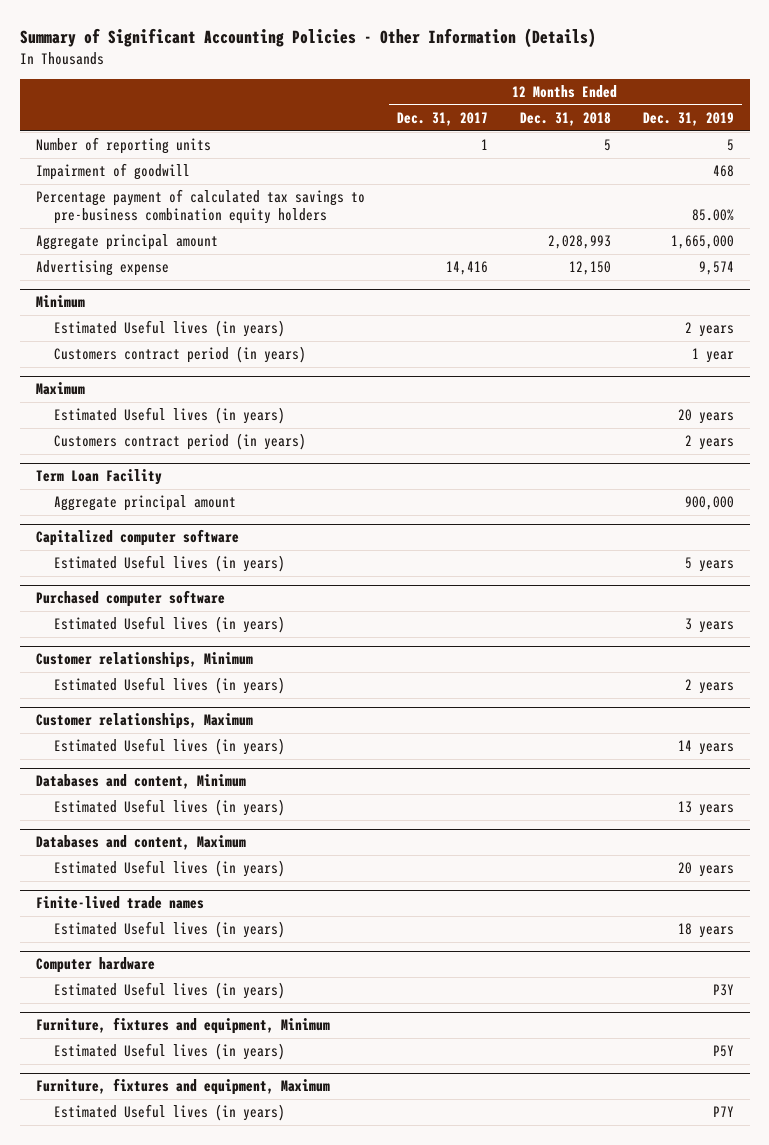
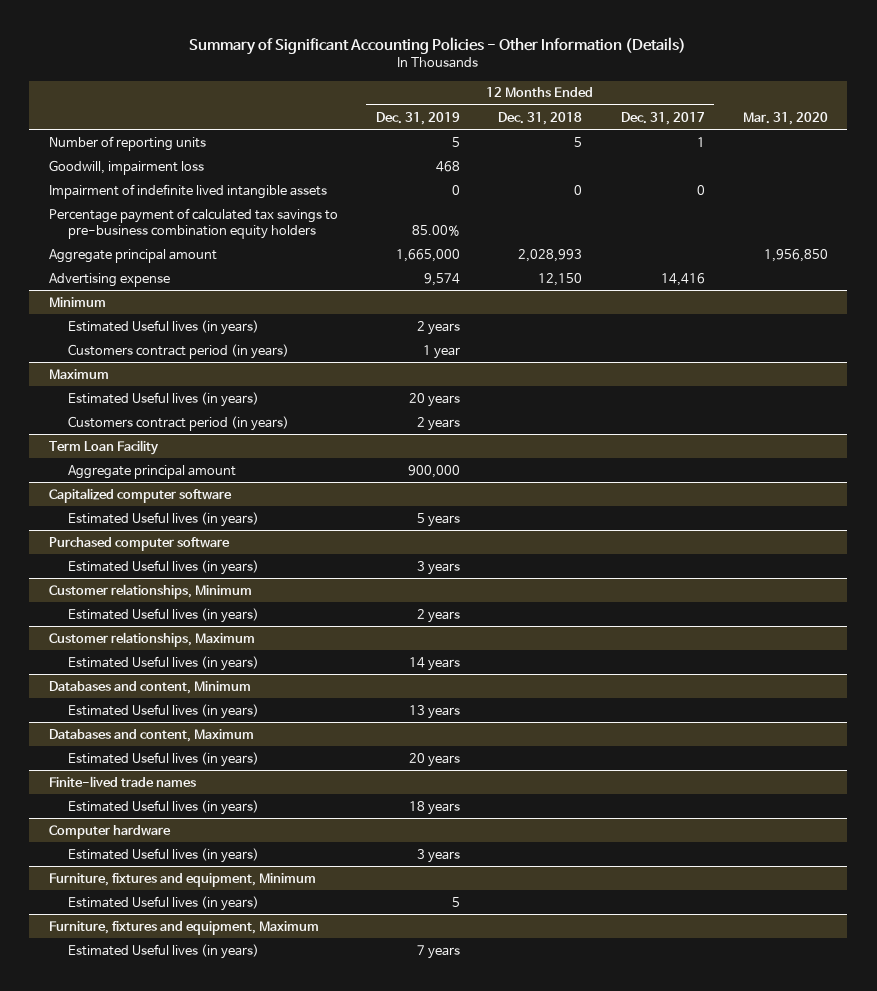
none -> [743,111,829,125] Mar. 31, 2020
[35,163,190,181] Impairment of goodwill -> [48,159,204,175] Goodwill, impairment loss
none -> [48,183,327,199] Impairment of indefinite lived intangible assets
[712,984,734,997] P3Y -> [417,848,461,863] 3 years
[712,1045,734,1058] P5Y -> [452,896,461,907] 5
[712,1106,734,1118] P7Y -> [417,944,461,959] 7 years

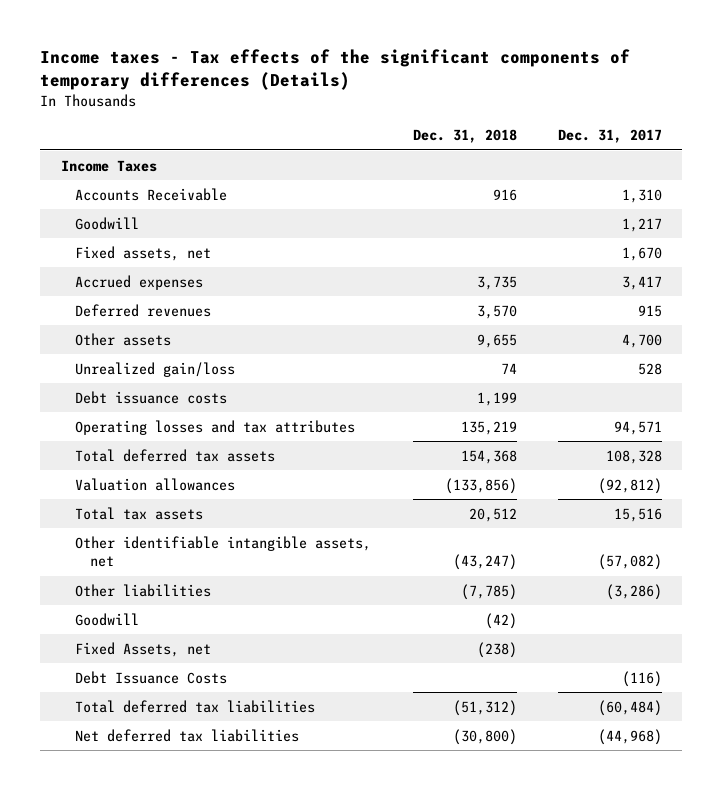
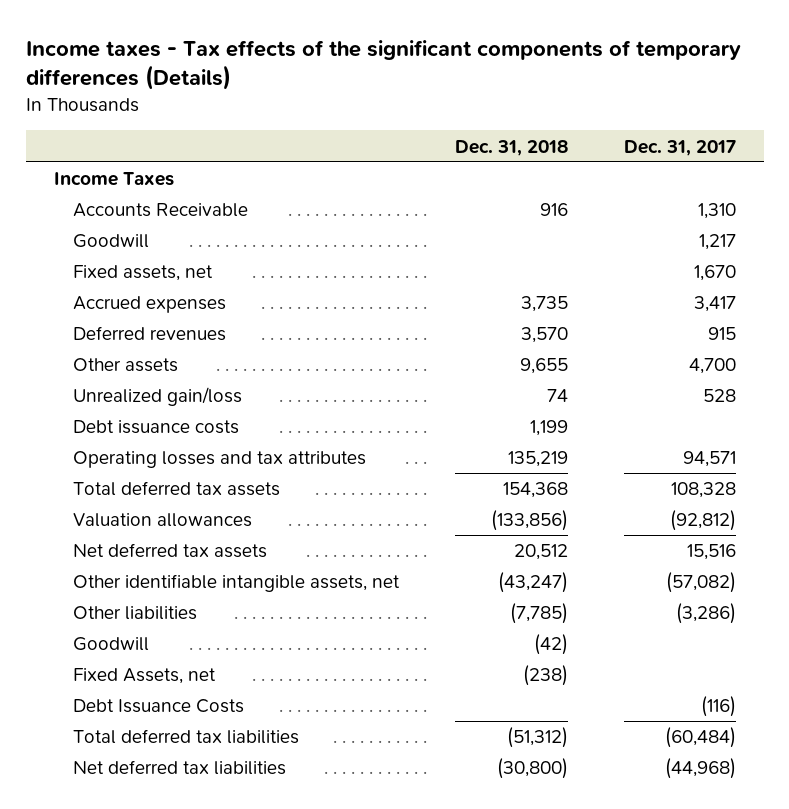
[75,506,204,520] Total tax assets -> [72,543,267,559] Net deferred tax assets

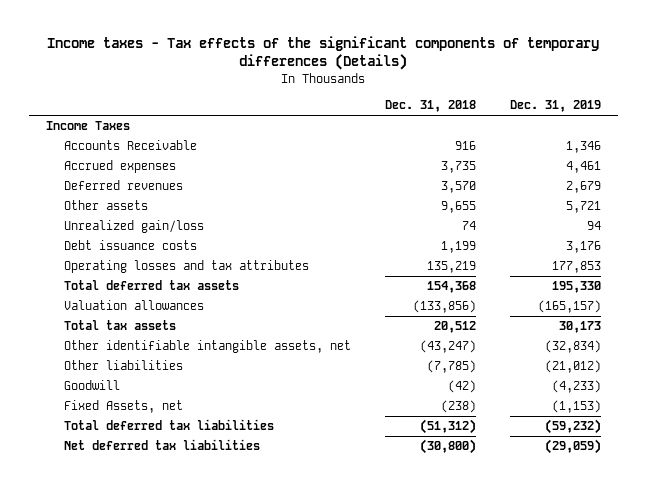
[623,139,736,156] Dec. 31, 2017 -> none
none -> [510,100,602,113] Dec. 31, 2019
[72,234,149,249] Goodwill -> none
[72,265,213,282] Fixed assets, net -> none
[72,543,267,559] Net deferred tax assets -> [64,320,177,331] Total tax assets
[72,699,244,714] Debt Issuance Costs -> none

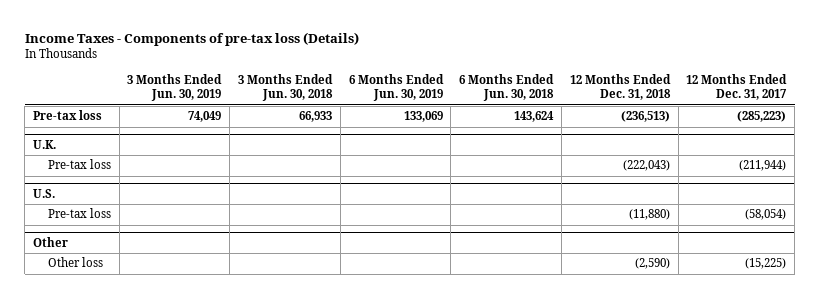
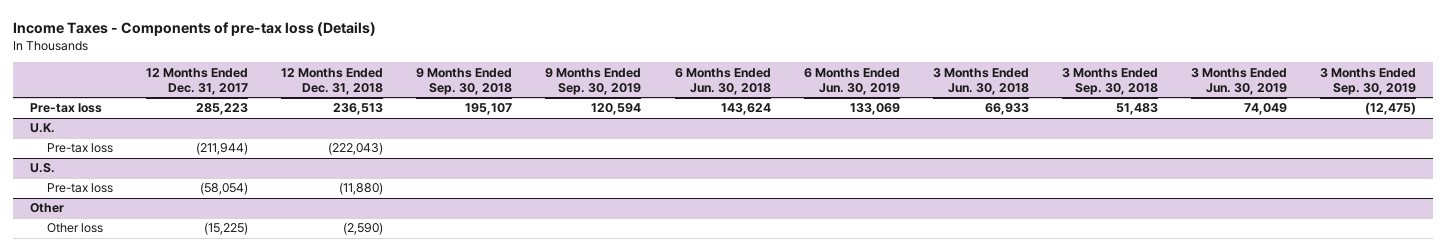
none -> [416,67,513,95] 9 Months Ended Sep. 30, 2018
none -> [545,67,642,95] 9 Months Ended Sep. 30, 2019
none -> [1061,67,1158,95] 3 Months Ended Sep. 30, 2018
none -> [1320,67,1417,95] 3 Months Ended Sep. 30, 2019
[620,111,670,123] (236,513) -> [333,103,384,116] 236,513
[737,111,787,123] (285,223) -> [196,103,249,116] 285,223

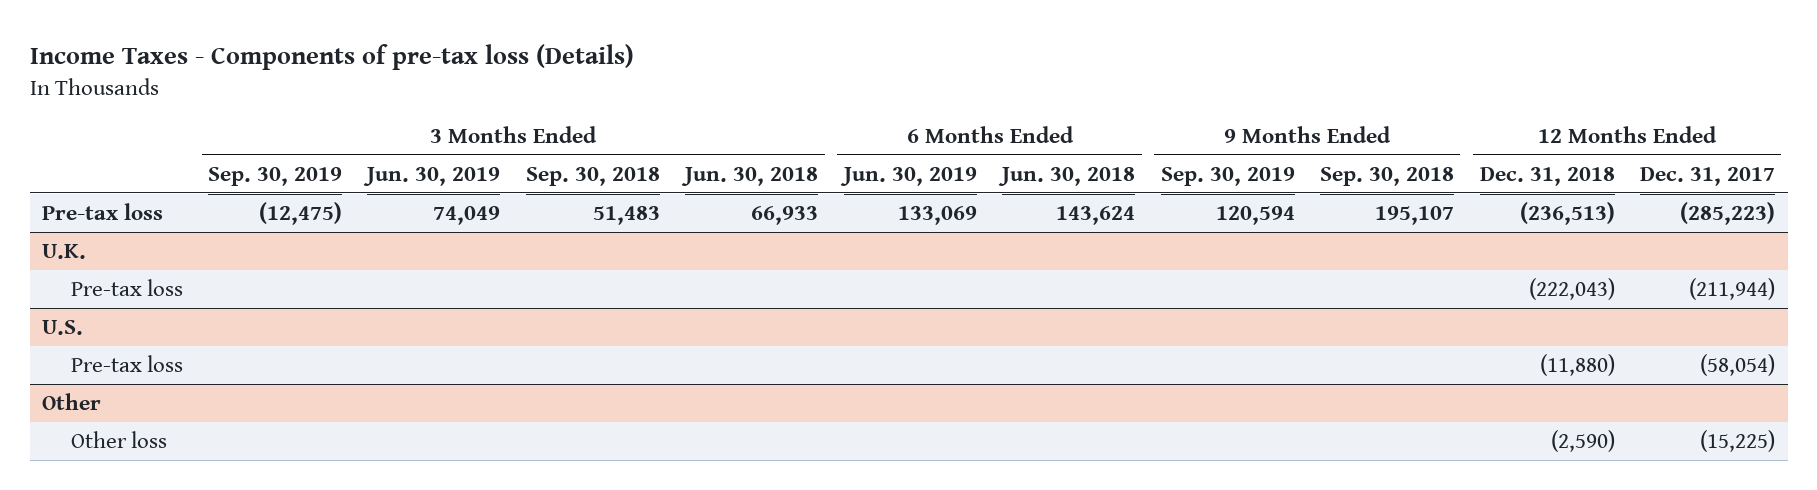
[196,103,249,116] 285,223 -> [1679,201,1775,225] (285,223)
[333,103,384,116] 236,513 -> [1519,201,1615,225] (236,513)

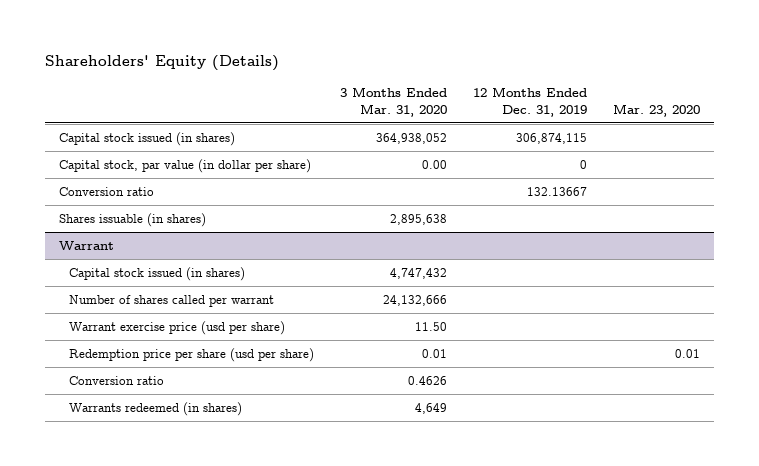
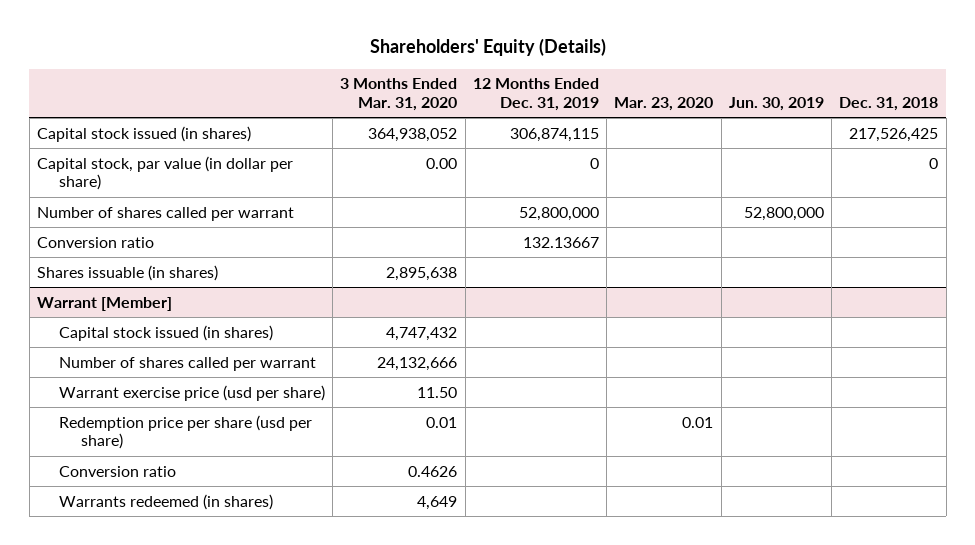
none -> [728,96,824,111] Jun. 30, 2019
none -> [839,96,939,111] Dec. 31, 2018
none -> [36,206,294,221] Number of shares called per warrant
[58,240,114,250] Warrant -> [36,296,172,311] Warrant [Member]

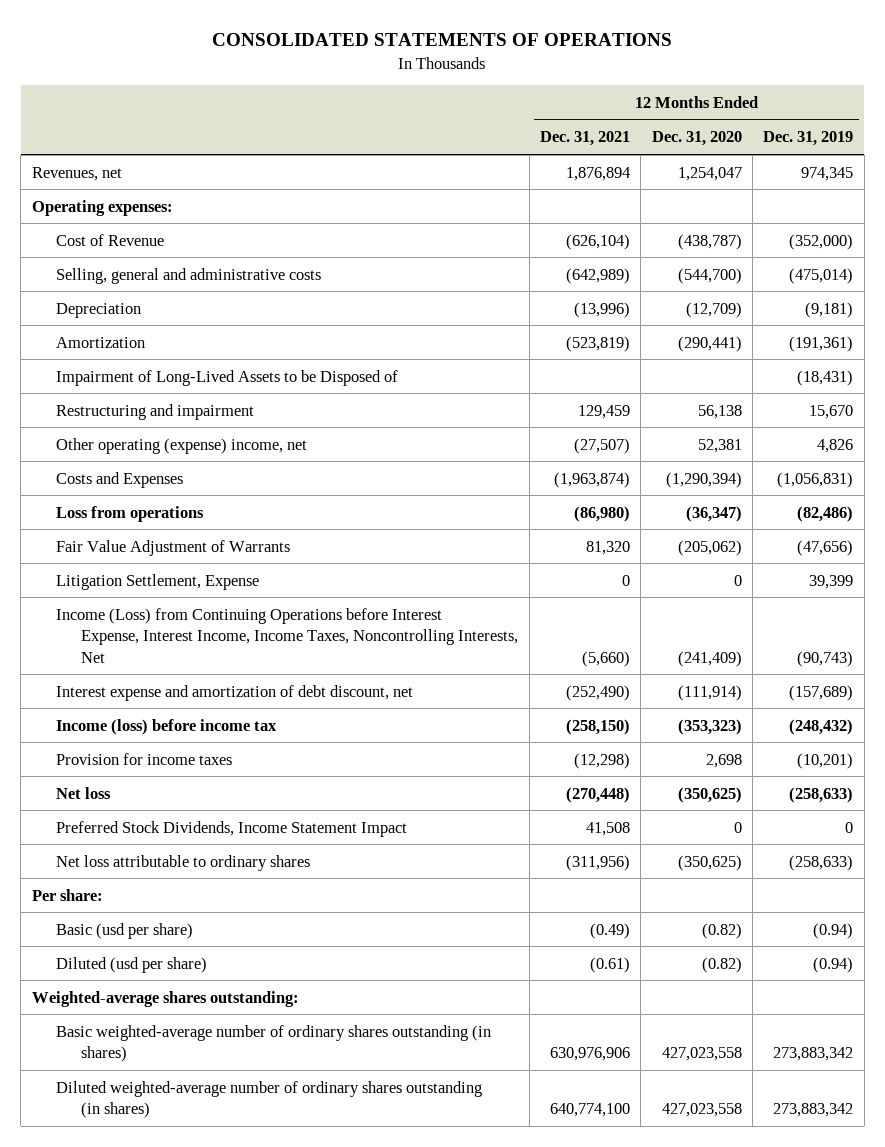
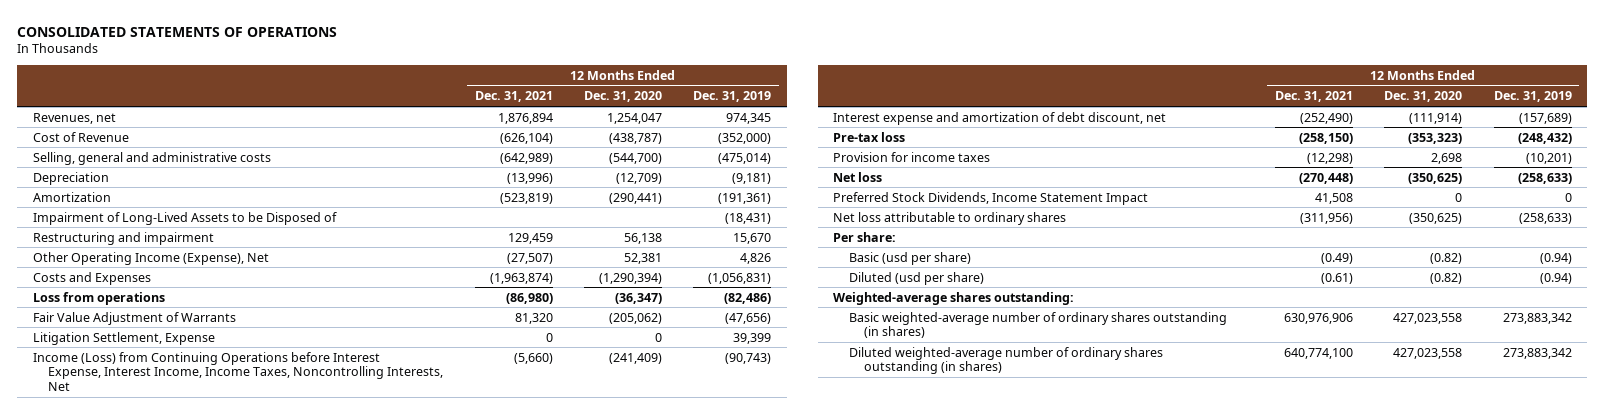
[31,199,173,216] Operating expenses: -> none
[56,437,308,454] Other operating (expense) income, net -> [33,251,270,265] Other Operating Income (Expense), Net
[56,718,278,735] Income (loss) before income tax -> [833,131,906,142] Pre-tax loss

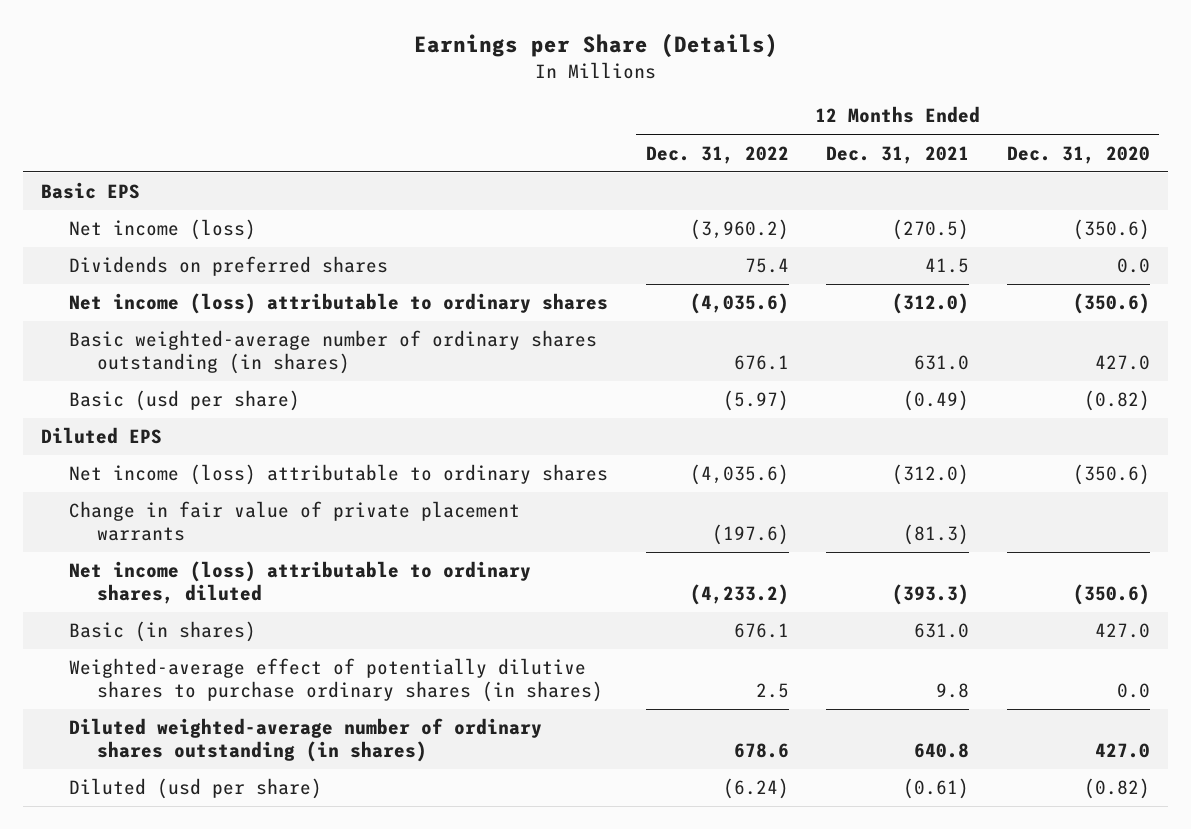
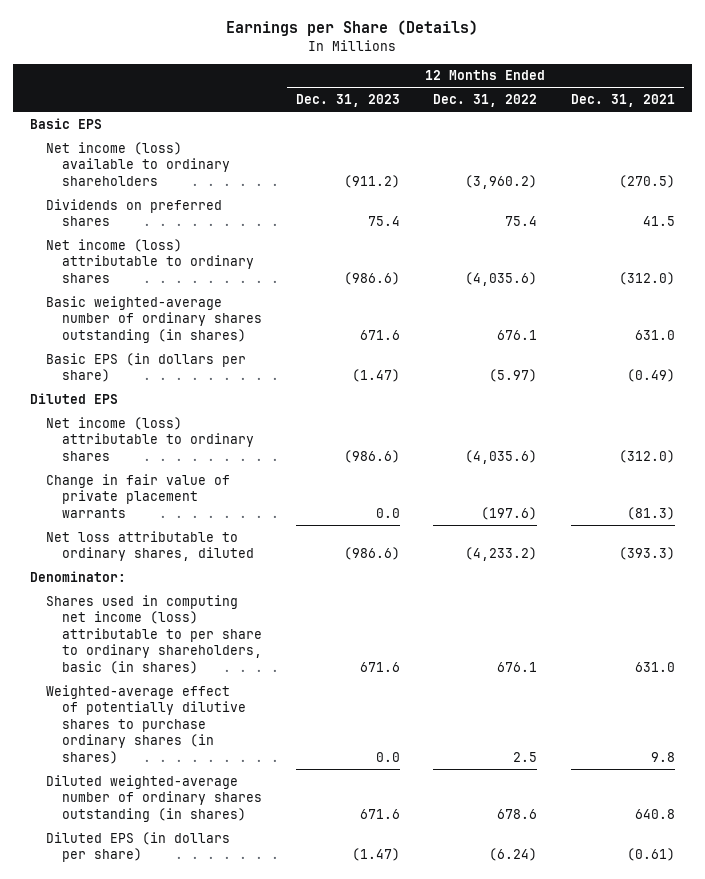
[1006,145,1150,164] Dec. 31, 2020 -> none
none -> [295,94,400,108] Dec. 31, 2023
[69,219,257,241] Net income (loss) -> [45,141,230,186] Net income (loss) available to ordinary shareholders
[69,390,301,412] Basic (usd per share) -> [45,352,246,383] Basic EPS (in dollars per share)
[69,561,532,605] Net income (loss) attributable to ordinary shares, diluted -> [45,530,254,562] Net loss attributable to ordinary shares, diluted
none -> [29,570,126,582] Denominator:
[69,621,257,643] Basic (in shares) -> [45,594,262,674] Shares used in computing net income (loss) attributable to per share to ordinary shareholders, basic (in shares)
[69,778,323,800] Diluted (usd per share) -> [45,831,230,863] Diluted EPS (in dollars per share)

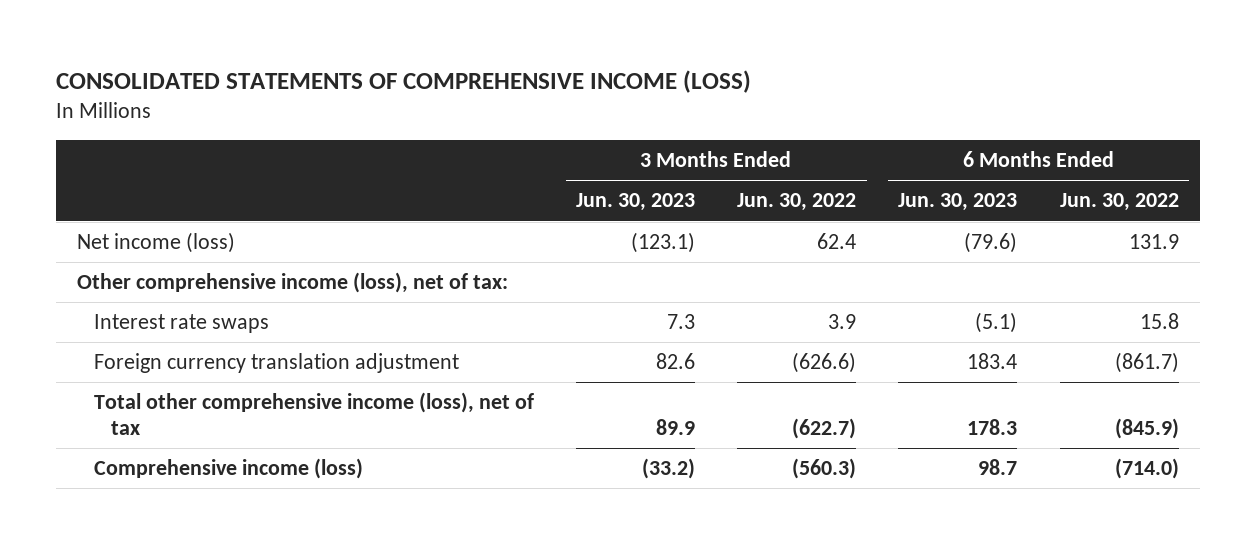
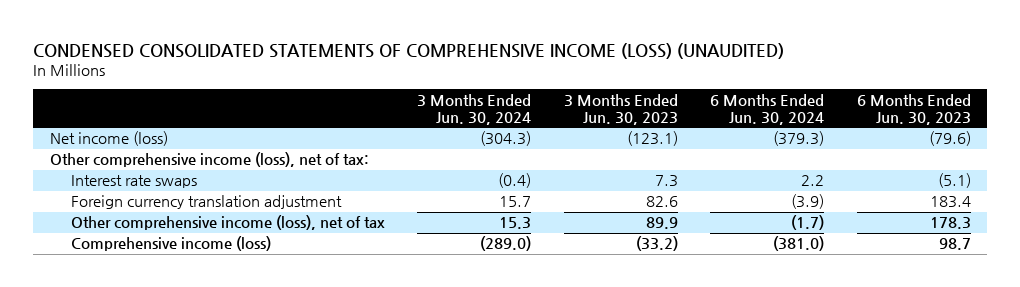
[55,70,751,94] CONSOLIDATED STATEMENTS OF COMPREHENSIVE INCOME (LOSS) -> [33,42,785,59] CONDENSED CONSOLIDATED STATEMENTS OF COMPREHENSIVE INCOME (LOSS) (UNAUDITED)
[737,193,857,212] Jun. 30, 2022 -> none
[1059,193,1179,212] Jun. 30, 2022 -> none
none -> [417,93,532,125] 3 Months Ended Jun. 30, 2024
none -> [710,93,825,125] 6 Months Ended Jun. 30, 2024
[94,392,535,435] Total other comprehensive income (loss), net of tax -> [70,215,385,231] Other comprehensive income (loss), net of tax

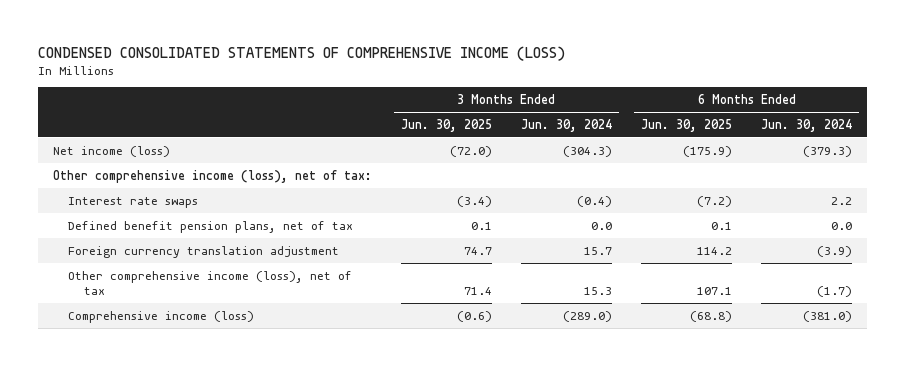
[33,42,785,59] CONDENSED CONSOLIDATED STATEMENTS OF COMPREHENSIVE INCOME (LOSS) (UNAUDITED) -> [38,45,566,61] CONDENSED CONSOLIDATED STATEMENTS OF COMPREHENSIVE INCOME (LOSS)
[563,93,678,125] 3 Months Ended Jun. 30, 2023 -> none
[856,93,971,125] 6 Months Ended Jun. 30, 2023 -> none
none -> [400,118,492,132] Jun. 30, 2025
none -> [641,118,733,132] Jun. 30, 2025
none -> [68,220,354,233] Defined benefit pension plans, net of tax

